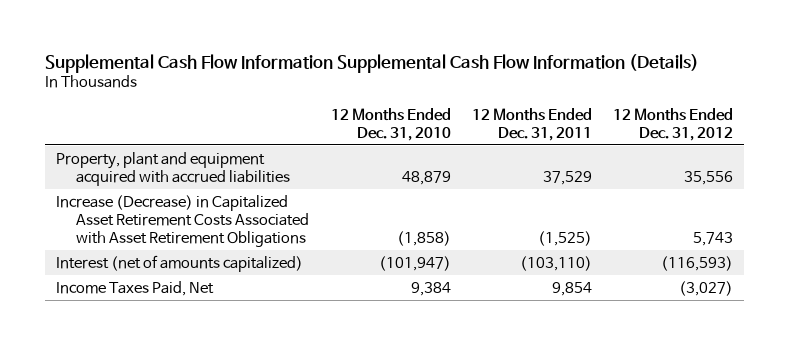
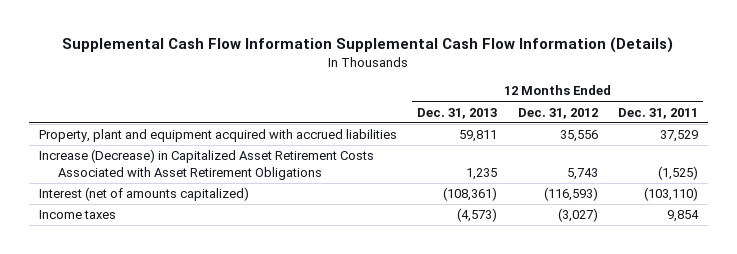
[330,107,451,141] 12 Months Ended Dec. 31, 2010 -> none
none -> [417,107,498,119] Dec. 31, 2013
[55,280,214,296] Income Taxes Paid, Net -> [38,210,116,220] Income taxes

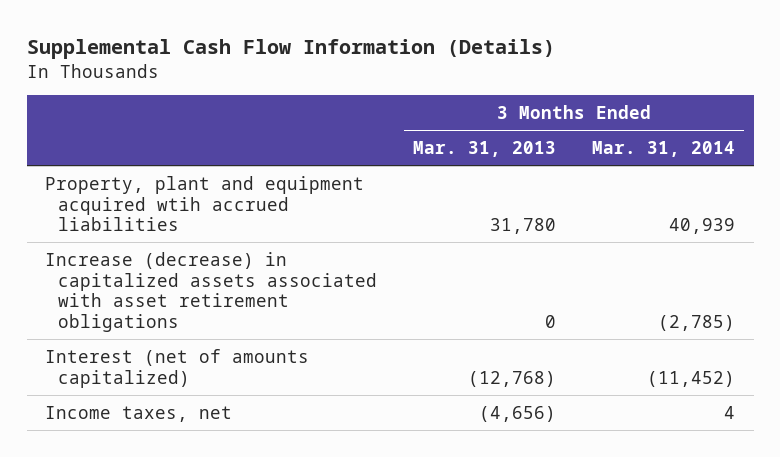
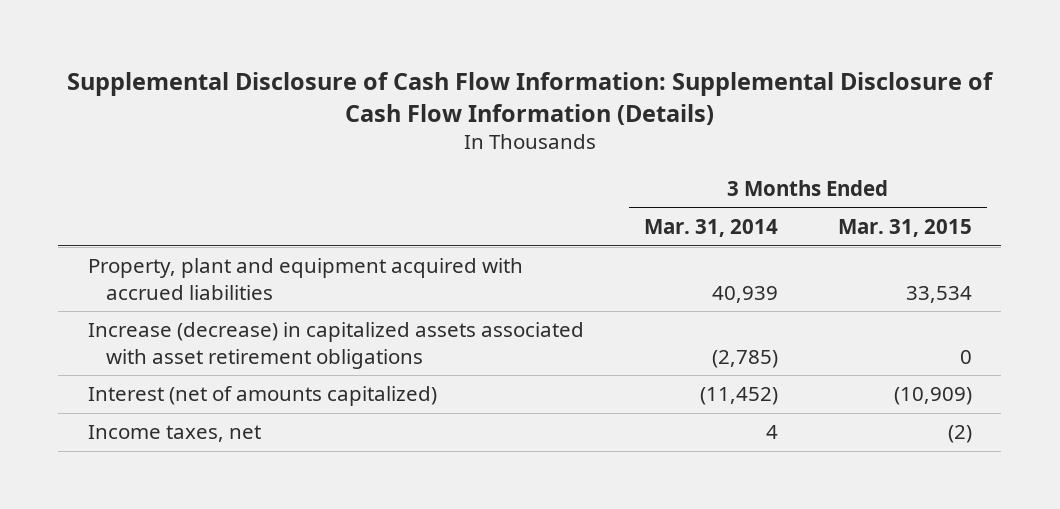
[26,39,555,60] Supplemental Cash Flow Information (Details) -> [66,71,994,125] Supplemental Disclosure of Cash Flow Information: Supplemental Disclosure of Cash Flow Information (Details)
[413,141,557,158] Mar. 31, 2013 -> none
none -> [837,219,972,238] Mar. 31, 2015
[45,175,365,232] Property, plant and equipment acquired wtih accrued liabilities -> [87,258,523,300] Property, plant and equipment acquired with accrued liabilities

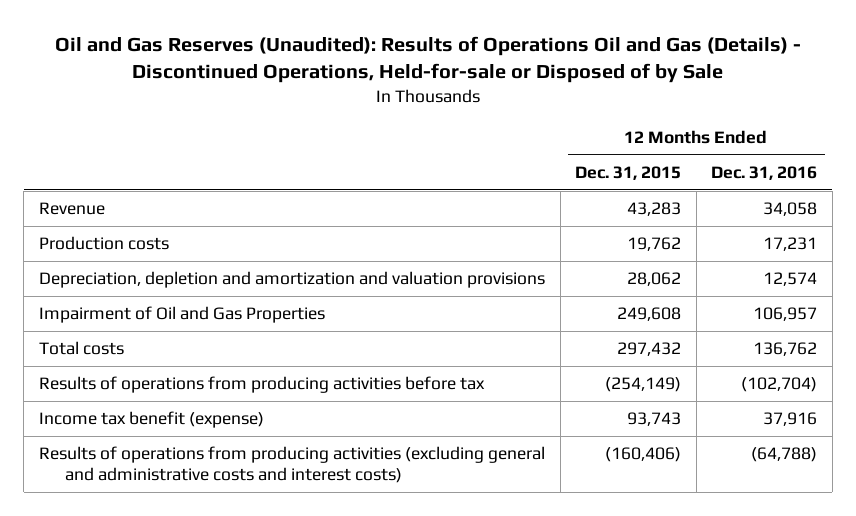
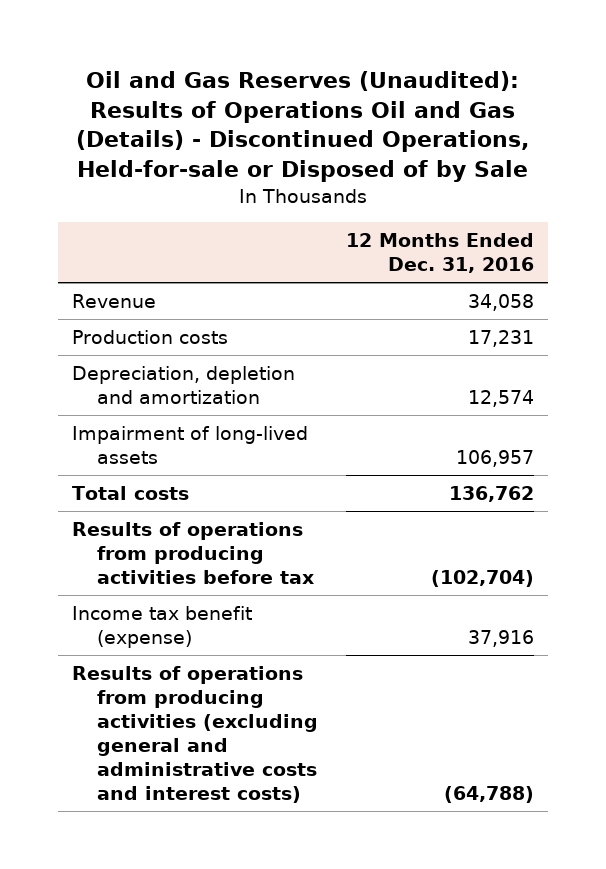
[575,165,682,180] Dec. 31, 2015 -> none
[39,271,546,289] Depreciation, depletion and amortization and valuation provisions -> [72,366,296,405] Depreciation, depletion and amortization
[39,306,326,324] Impairment of Oil and Gas Properties -> [72,426,309,465] Impairment of long-lived assets

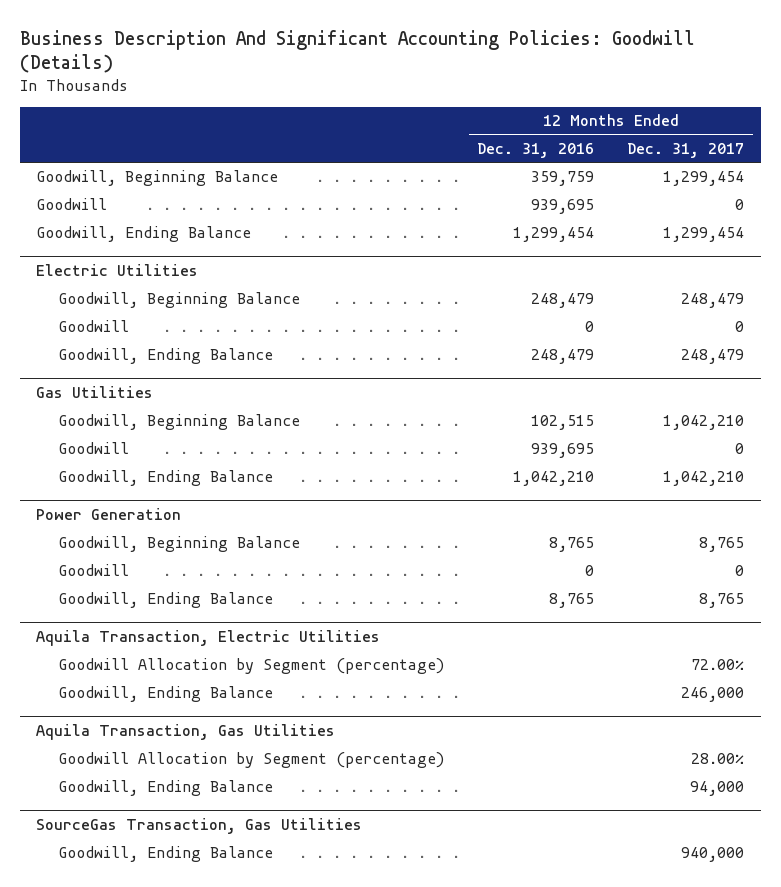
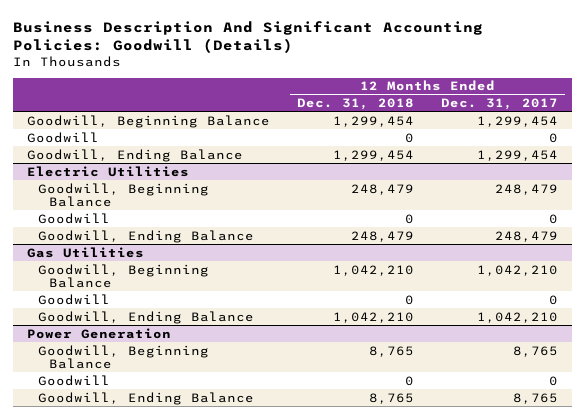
[476,142,594,158] Dec. 31, 2016 -> none
none -> [297,98,415,111] Dec. 31, 2018
[36,630,381,647] Aquila Transaction, Electric Utilities -> none
[57,658,444,675] Goodwill Allocation by Segment (percentage) -> none
[57,686,273,703] Goodwill, Ending Balance -> none
[36,724,336,741] Aquila Transaction, Gas Utilities -> none
[57,752,444,769] Goodwill Allocation by Segment (percentage) -> none
[57,780,273,797] Goodwill, Ending Balance -> none
[36,818,363,835] SourceGas Transaction, Gas Utilities -> none
[57,846,273,863] Goodwill, Ending Balance -> none

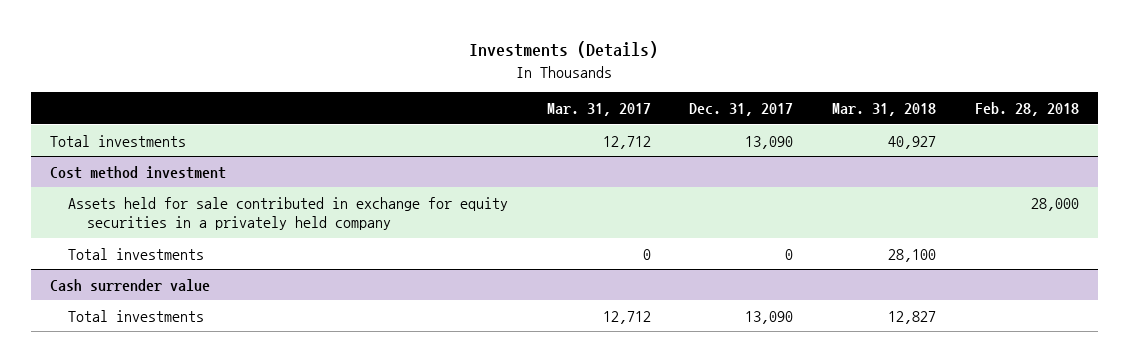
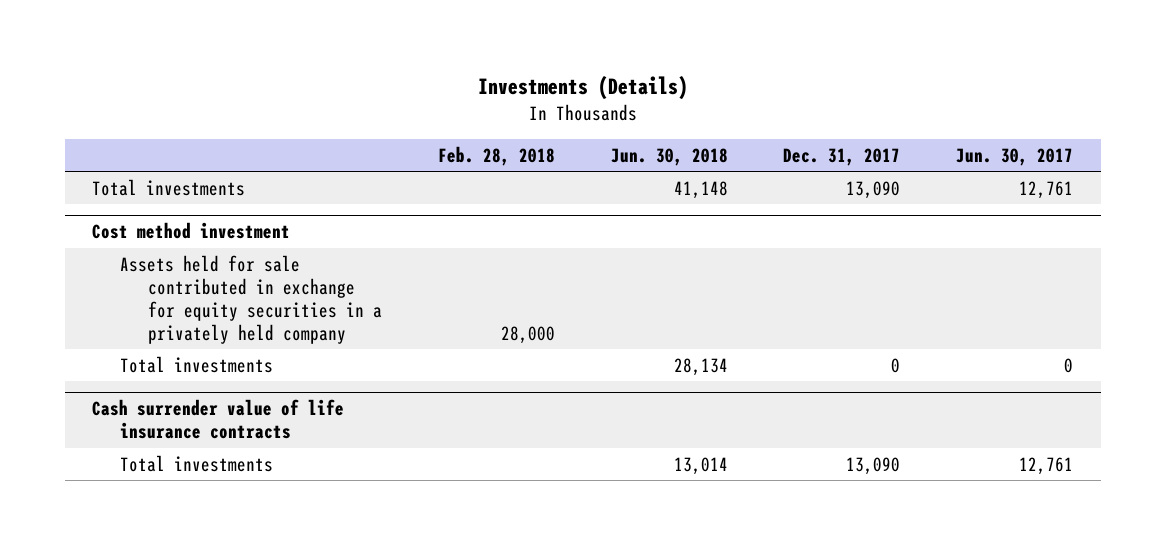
[546,103,651,117] Mar. 31, 2017 -> none
[831,103,936,117] Mar. 31, 2018 -> none
none -> [610,147,728,166] Jun. 30, 2018
none -> [956,147,1074,166] Jun. 30, 2017
[49,278,210,291] Cash surrender value -> [92,399,345,440] Cash surrender value of life insurance contracts

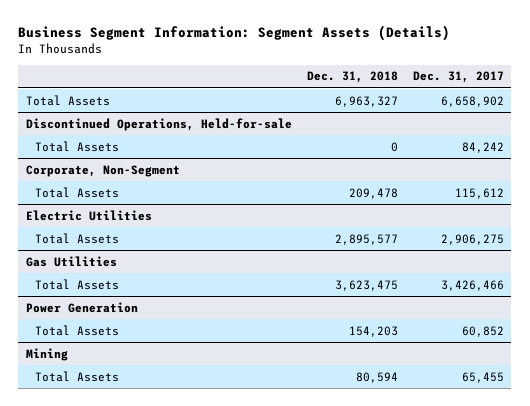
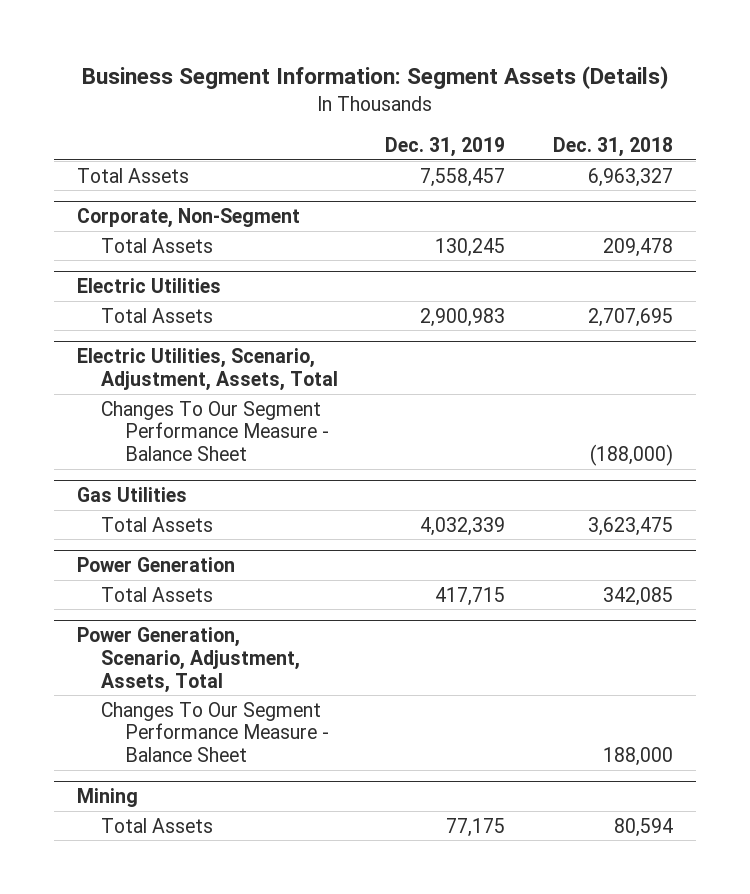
[412,71,504,84] Dec. 31, 2017 -> none
none -> [385,137,506,158] Dec. 31, 2019
[25,117,292,131] Discontinued Operations, Held-for-sale -> none
[35,140,120,152] Total Assets -> none
[334,233,398,245] 2,895,577 -> [587,307,673,327] 2,707,695
none -> [77,348,339,391] Electric Utilities, Scenario, Adjustment, Assets, Total
none -> [101,400,330,462] Changes To Our Segment Performance Measure - Balance Sheet
[348,325,398,337] 154,203 -> [602,586,673,606] 342,085
none -> [77,627,301,693] Power Generation, Scenario, Adjustment, Assets, Total
none -> [101,701,330,763] Changes To Our Segment Performance Measure - Balance Sheet

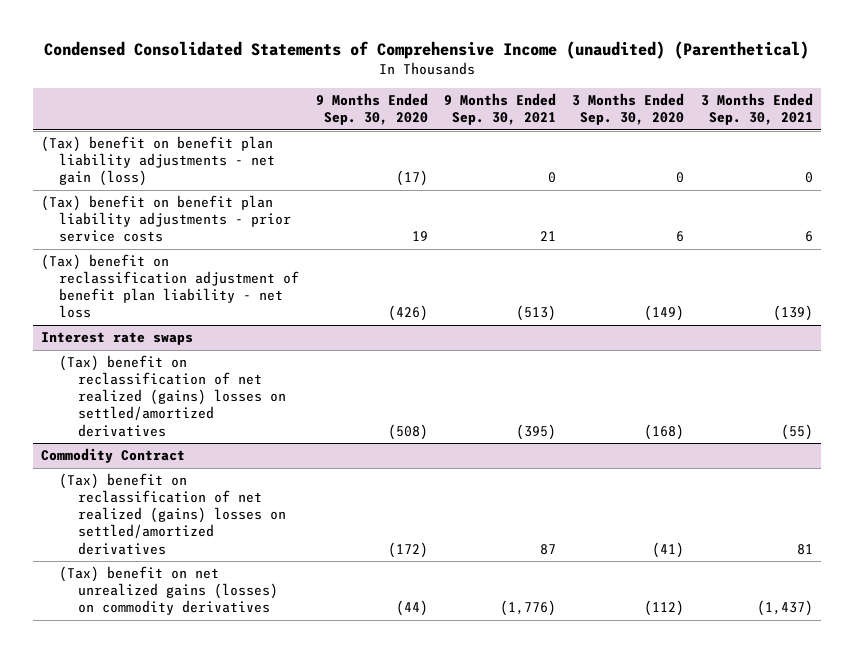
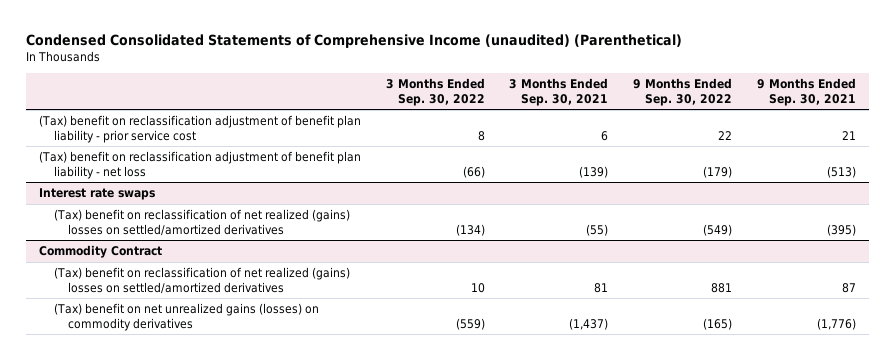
[315,93,428,126] 9 Months Ended Sep. 30, 2020 -> none
[572,93,685,126] 3 Months Ended Sep. 30, 2020 -> none
none -> [385,78,485,106] 3 Months Ended Sep. 30, 2022
none -> [633,78,733,106] 9 Months Ended Sep. 30, 2022
[40,136,276,187] (Tax) benefit on benefit plan liability adjustments - net gain (loss) -> none
[40,195,292,243] (Tax) benefit on benefit plan liability adjustments - prior service costs -> [38,115,361,143] (Tax) benefit on reclassification adjustment of benefit plan liability - prior service cost

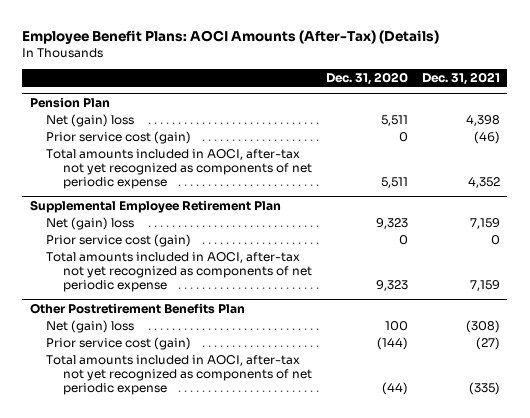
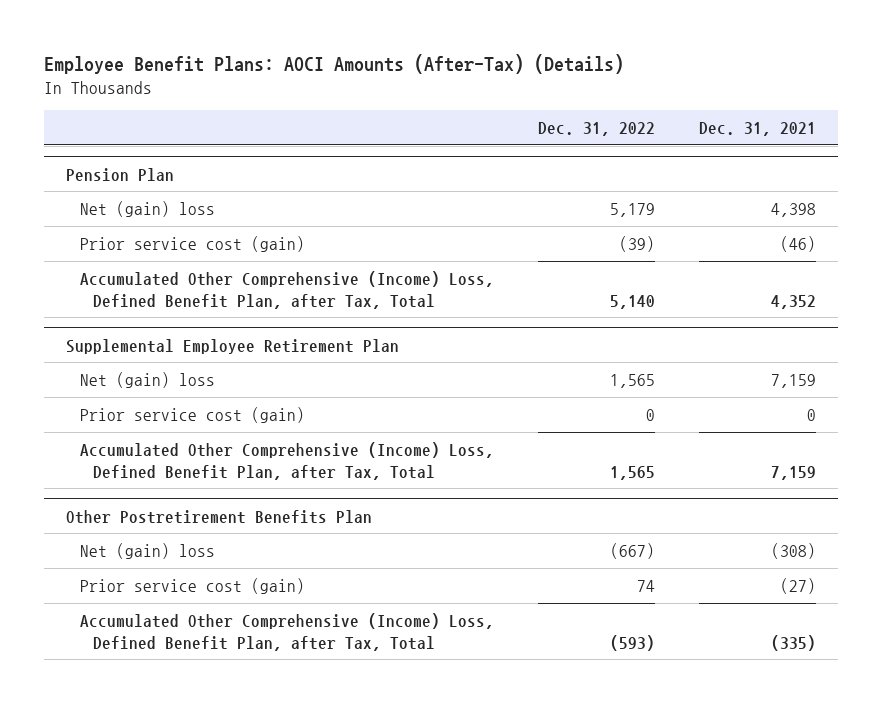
[326,72,409,86] Dec. 31, 2020 -> none
none -> [537,122,655,137] Dec. 31, 2022
[46,148,313,189] Total amounts included in AOCI, after-tax not yet recognized as components of net periodic expense -> [79,270,494,309] Accumulated Other Comprehensive (Income) Loss, Defined Benefit Plan, after Tax, Total
[46,251,313,292] Total amounts included in AOCI, after-tax not yet recognized as components of net periodic expense -> [79,441,494,480] Accumulated Other Comprehensive (Income) Loss, Defined Benefit Plan, after Tax, Total
[46,354,313,395] Total amounts included in AOCI, after-tax not yet recognized as components of net periodic expense -> [79,612,494,651] Accumulated Other Comprehensive (Income) Loss, Defined Benefit Plan, after Tax, Total

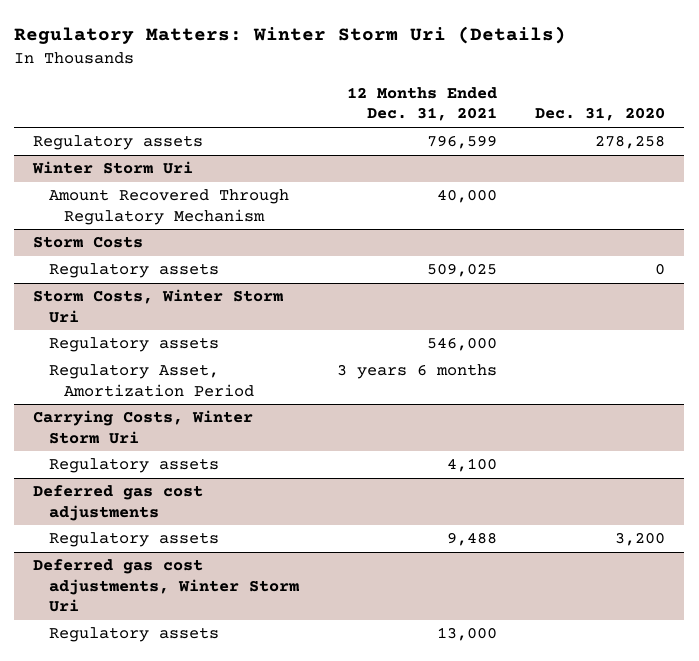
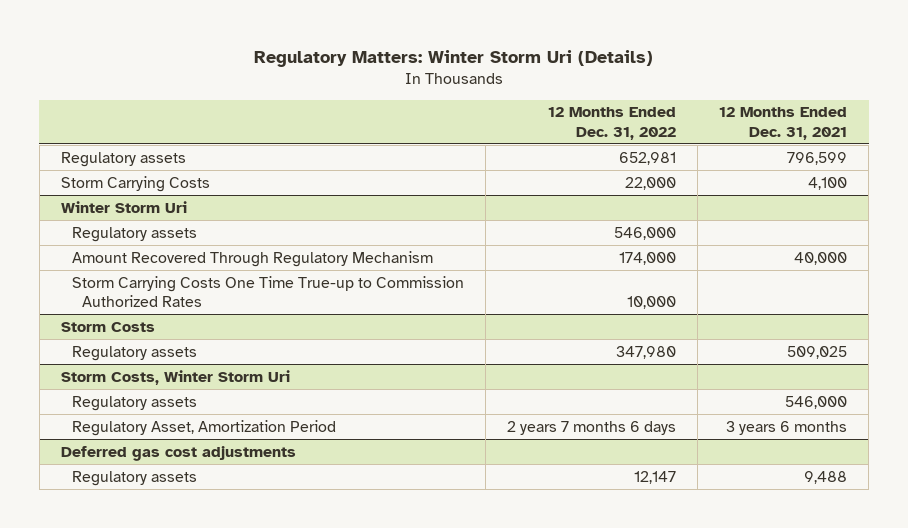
[535,107,666,122] Dec. 31, 2020 -> none
none -> [547,107,676,140] 12 Months Ended Dec. 31, 2022
none -> [60,175,210,192] Storm Carrying Costs
none -> [71,226,197,242] Regulatory assets
none -> [71,275,464,308] Storm Carrying Costs One Time True-up to Commission Authorized Rates
[33,410,254,444] Carrying Costs, Winter Storm Uri -> none
[48,458,219,474] Regulatory assets -> none
[33,559,299,612] Deferred gas cost adjustments, Winter Storm Uri -> none
[48,627,219,643] Regulatory assets -> none

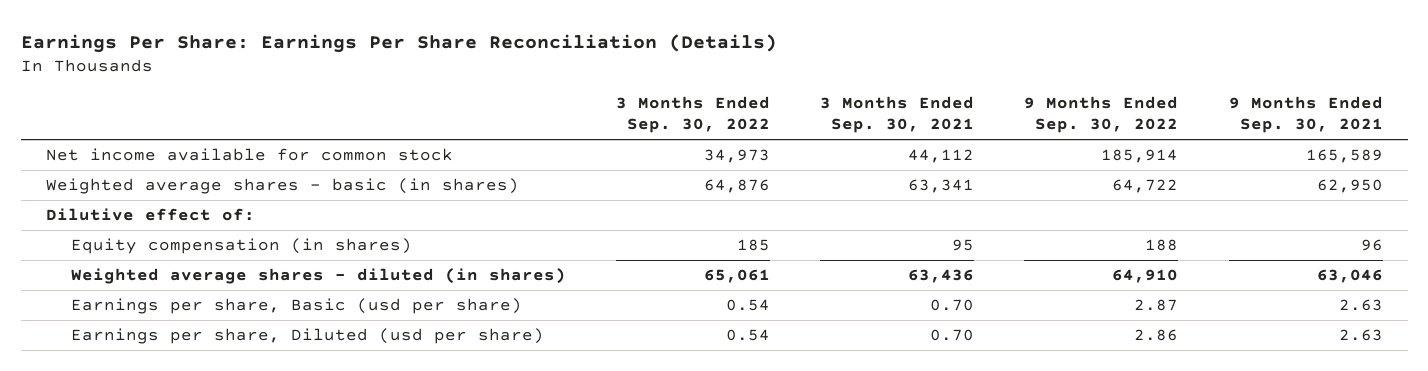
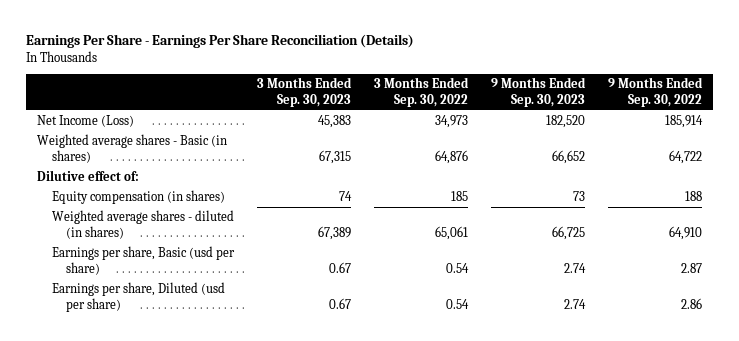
[20,33,777,53] Earnings Per Share: Earnings Per Share Reconciliation (Details) -> [25,33,414,48] Earnings Per Share - Earnings Per Share Reconciliation (Details)
[820,96,975,134] 3 Months Ended Sep. 30, 2021 -> none
[1228,96,1383,134] 9 Months Ended Sep. 30, 2021 -> none
none -> [256,77,352,107] 3 Months Ended Sep. 30, 2023
none -> [490,77,586,107] 9 Months Ended Sep. 30, 2023
[45,148,453,162] Net income available for common stock -> [37,115,135,128] Net Income (Loss)
[45,178,519,195] Weighted average shares - basic (in shares) -> [37,134,228,164] Weighted average shares - Basic (in shares)

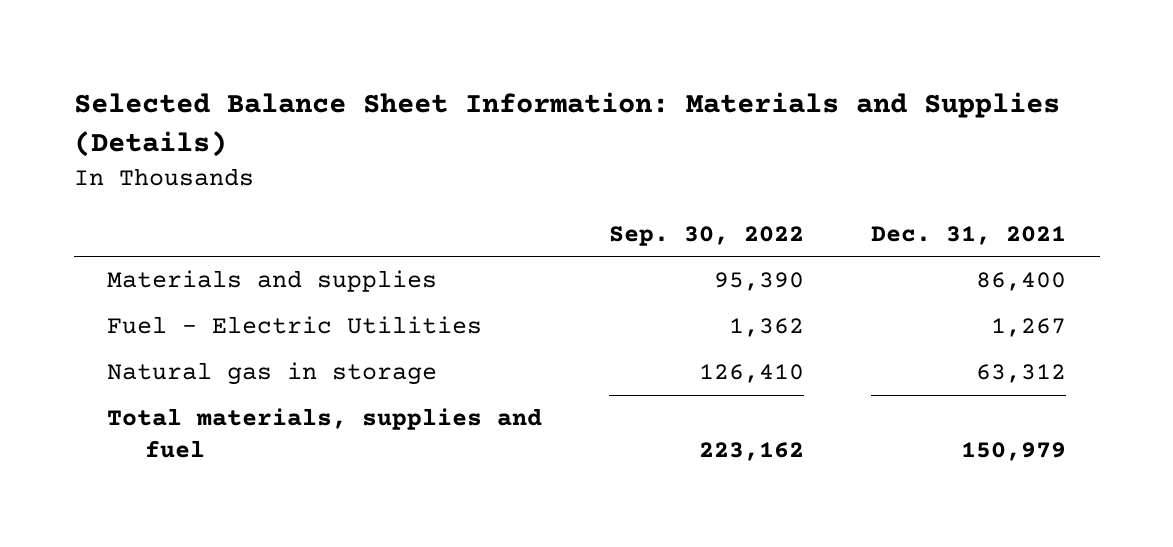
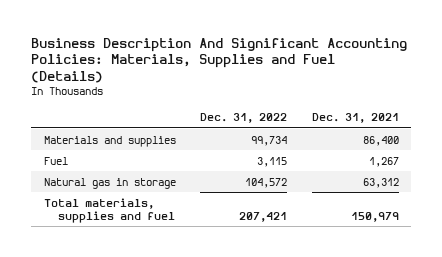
[73,92,1060,158] Selected Balance Sheet Information: Materials and Supplies (Details) -> [31,37,408,84] Business Description And Significant Accounting Policies: Materials, Supplies and Fuel (Details)
[609,225,805,246] Sep. 30, 2022 -> none
none -> [200,112,288,123] Dec. 31, 2022
[107,316,483,335] Fuel - Electric Utilities -> [43,156,68,165] Fuel

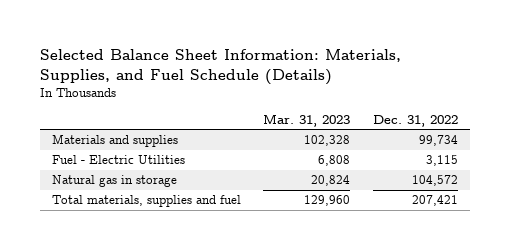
[31,37,408,84] Business Description And Significant Accounting Policies: Materials, Supplies and Fuel (Details) -> [40,48,402,85] Selected Balance Sheet Information: Materials, Supplies, and Fuel Schedule (Details)
[311,112,399,123] Dec. 31, 2021 -> none
none -> [263,113,351,127] Mar. 31, 2023
[43,156,68,165] Fuel -> [51,155,185,165] Fuel - Electric Utilities

